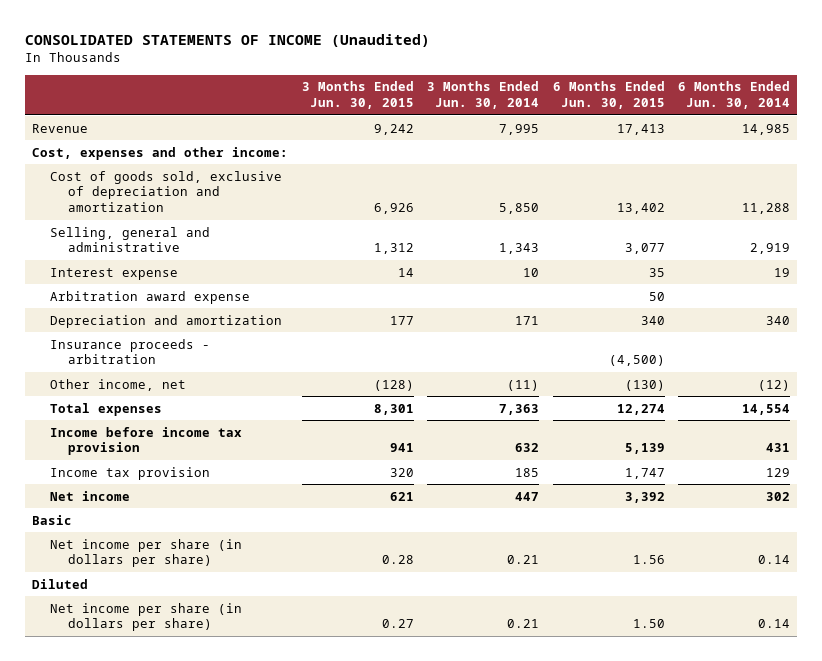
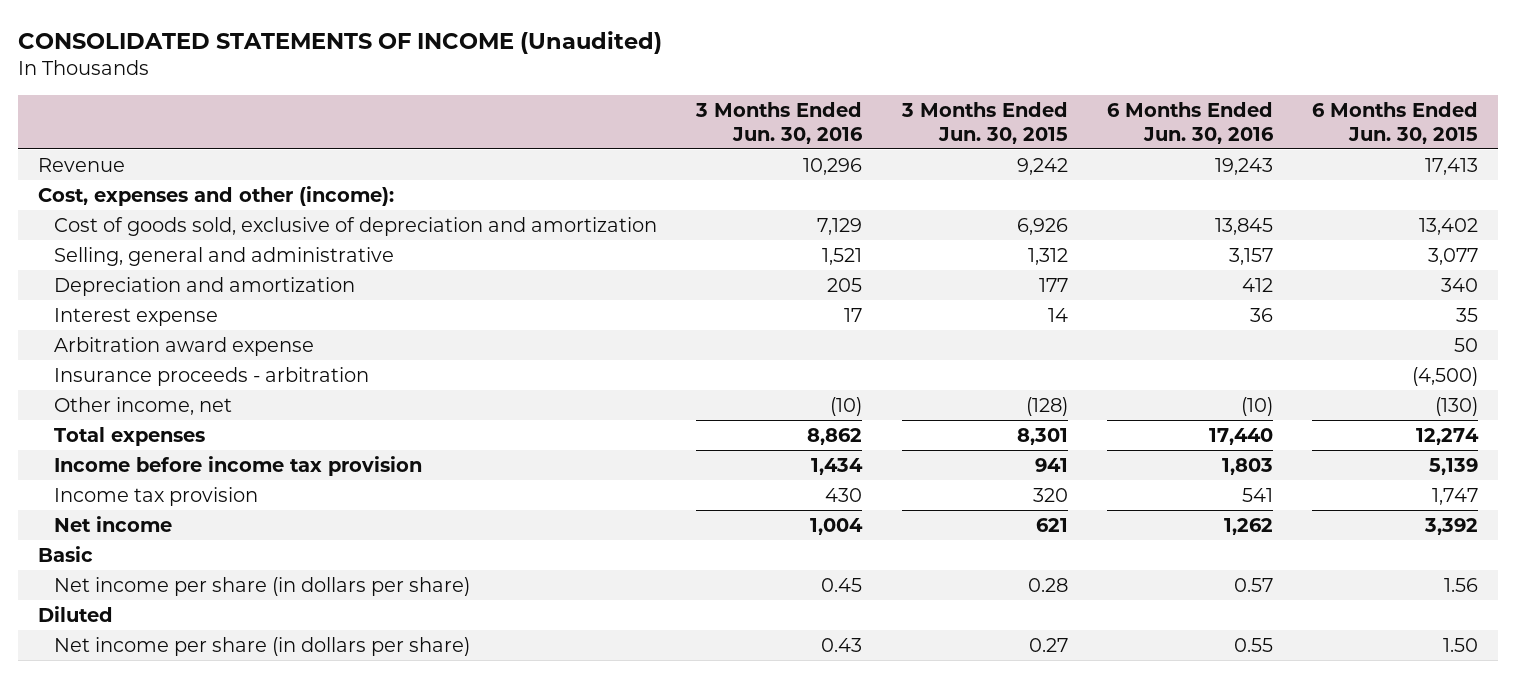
[427,81,540,110] 3 Months Ended Jun. 30, 2014 -> none
[678,81,791,110] 6 Months Ended Jun. 30, 2014 -> none
none -> [695,101,864,144] 3 Months Ended Jun. 30, 2016
none -> [1106,101,1274,144] 6 Months Ended Jun. 30, 2016
[32,146,289,160] Cost, expenses and other income: -> [37,185,394,206] Cost, expenses and other (income):
[50,314,283,328] Depreciation and amortization -> [53,276,355,296] Depreciation and amortization

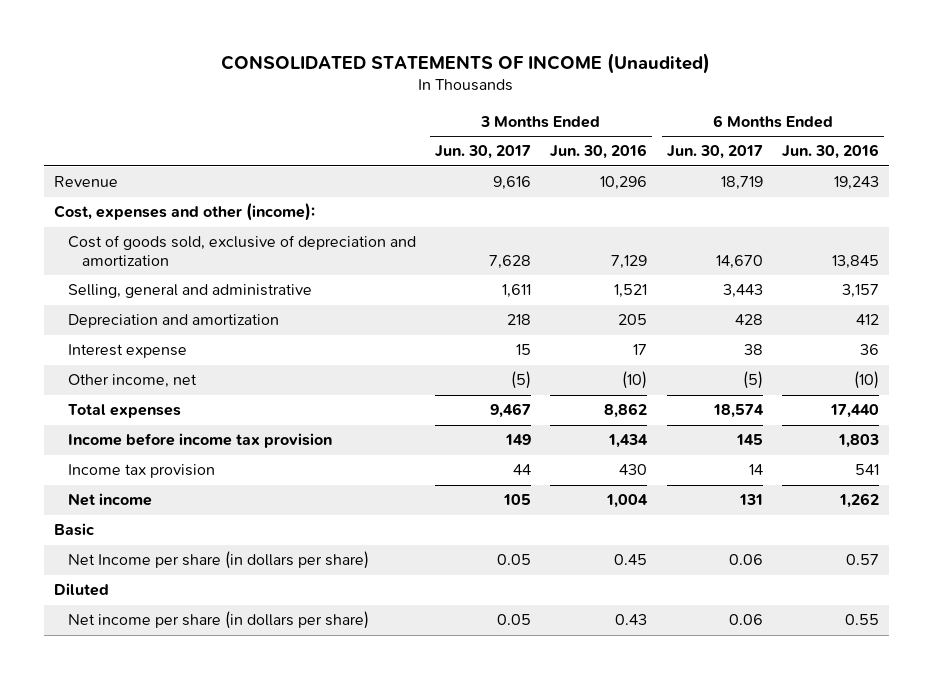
[900,101,1068,144] 3 Months Ended Jun. 30, 2015 -> none
[1312,101,1479,144] 6 Months Ended Jun. 30, 2015 -> none
none -> [435,145,532,160] Jun. 30, 2017
none -> [666,145,763,160] Jun. 30, 2017
[53,336,314,356] Arbitration award expense -> none
[53,366,369,386] Insurance proceeds - arbitration -> none
[53,576,470,596] Net income per share (in dollars per share) -> [67,551,369,570] Net Income per share (in dollars per share)

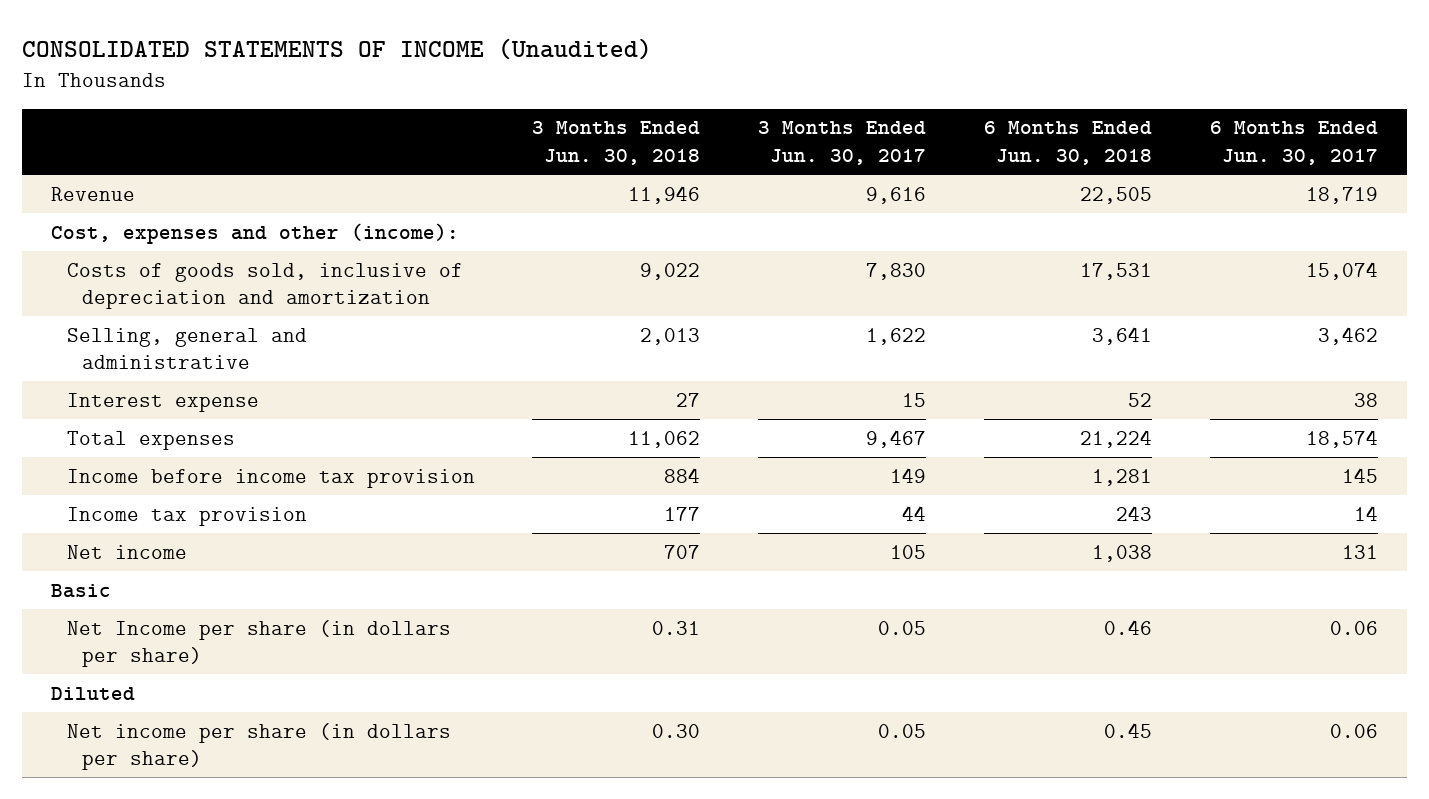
[550,144,648,160] Jun. 30, 2016 -> none
[781,144,879,160] Jun. 30, 2016 -> none
none -> [532,121,701,165] 3 Months Ended Jun. 30, 2018
none -> [984,121,1153,165] 6 Months Ended Jun. 30, 2018
[67,314,279,329] Depreciation and amortization -> none
[67,235,416,266] Cost of goods sold, exclusive of depreciation and amortization -> [66,262,463,310] Costs of goods sold, inclusive of depreciation and amortization
[489,254,532,269] 7,628 -> [866,262,927,280] 7,830
[715,254,763,269] 14,670 -> [1305,261,1378,280] 15,074
[502,284,532,299] 1,611 -> [866,327,927,345] 1,622
[722,284,763,299] 3,443 -> [1317,326,1378,345] 3,462
[67,374,197,389] Other income, net -> none

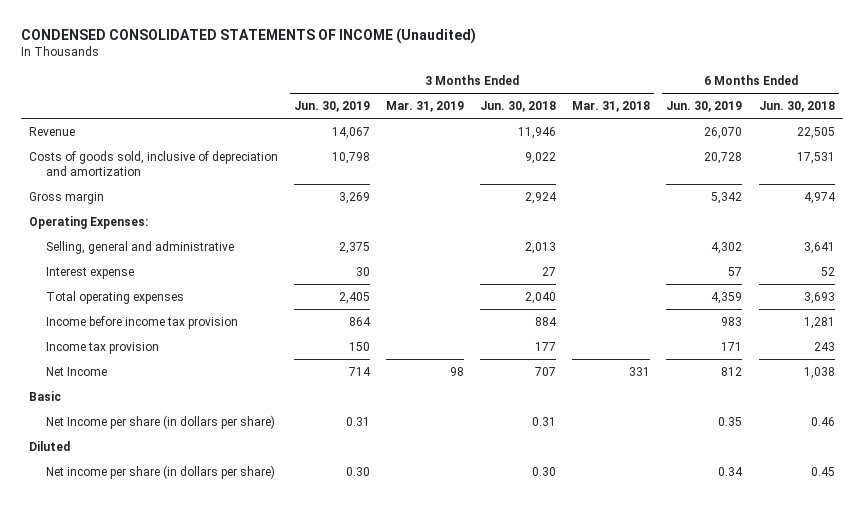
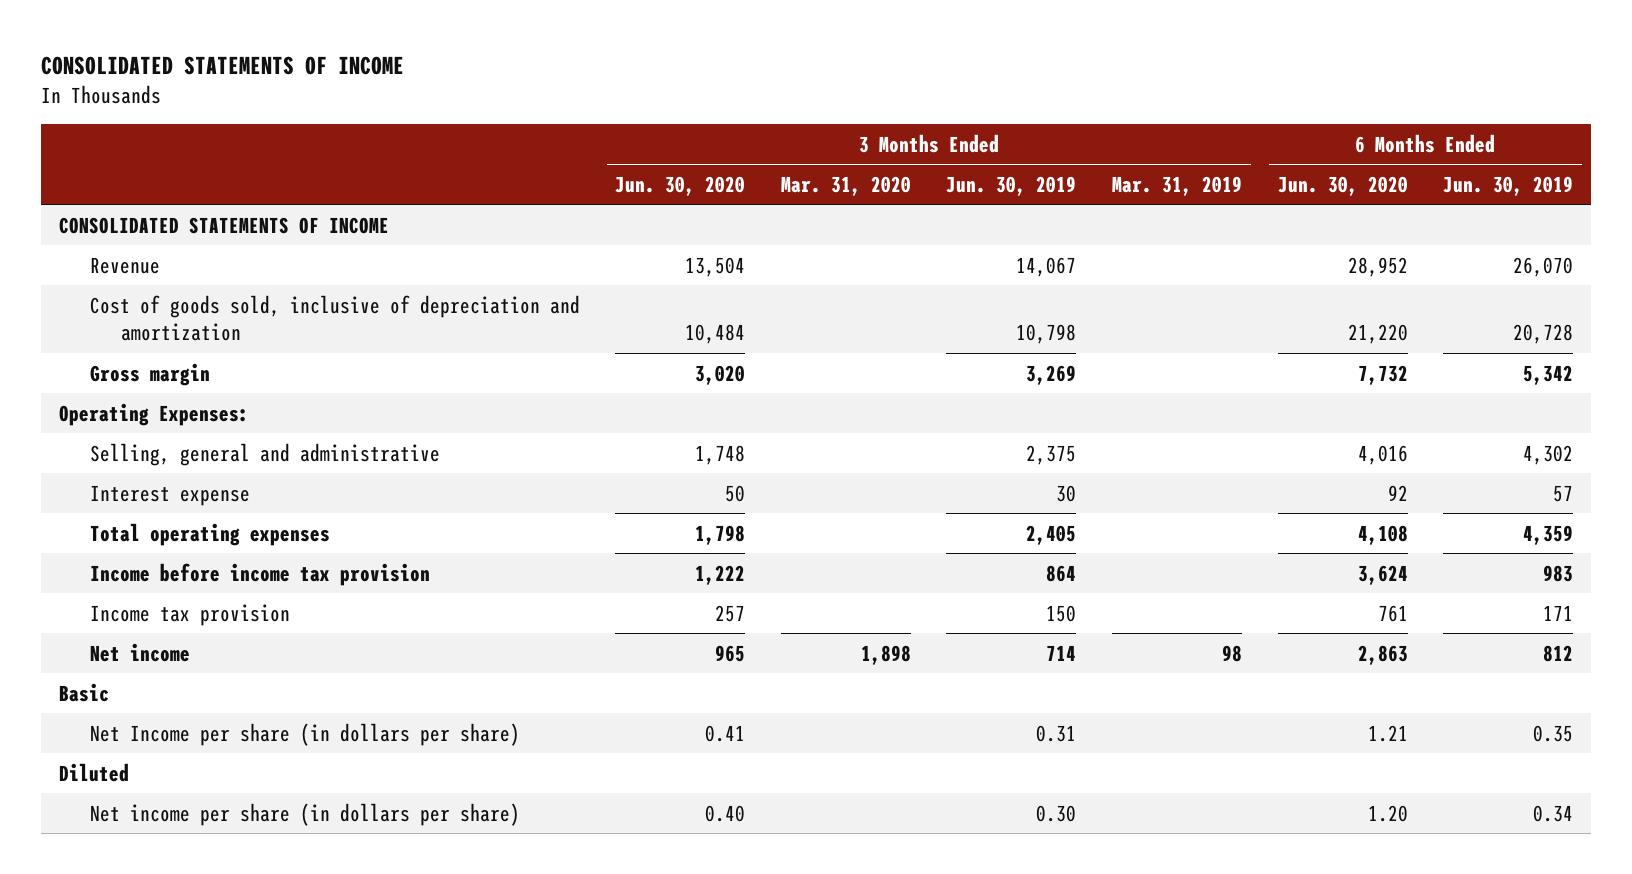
[20,27,476,44] CONDENSED CONSOLIDATED STATEMENTS OF INCOME (Unaudited) -> [40,56,404,76] CONSOLIDATED STATEMENTS OF INCOME
[480,101,557,113] Jun. 30, 2018 -> none
[572,101,651,113] Mar. 31, 2018 -> none
[758,101,835,113] Jun. 30, 2018 -> none
none -> [615,175,746,196] Jun. 30, 2020
none -> [780,175,911,196] Mar. 31, 2020
none -> [1277,175,1408,196] Jun. 30, 2020
none -> [58,216,389,234] CONSOLIDATED STATEMENTS OF INCOME
[28,150,278,176] Costs of goods sold, inclusive of depreciation and amortization -> [89,294,580,342] Cost of goods sold, inclusive of depreciation and amortization
[46,366,108,376] Net Income -> [89,642,190,662] Net income

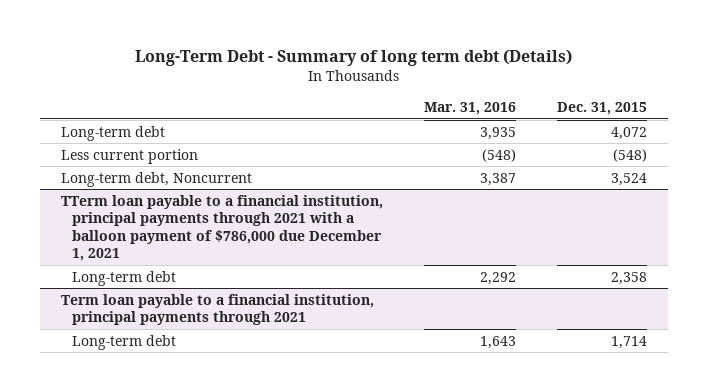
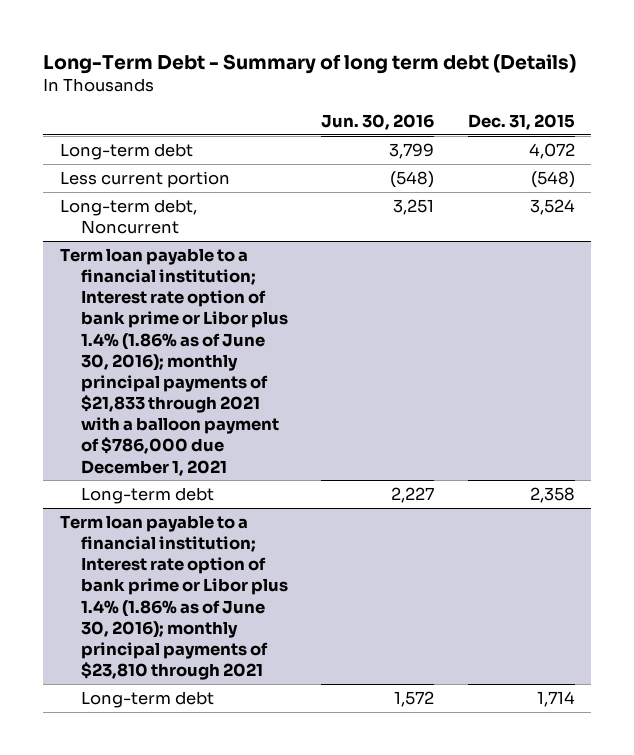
[424,101,517,115] Mar. 31, 2016 -> none
none -> [321,114,435,131] Jun. 30, 2016
[61,194,384,261] TTerm loan payable to a financial institution, principal payments through 2021 with a balloon payment of $786,000 due December 1, 2021 -> [59,247,289,476] Term loan payable to a financial institution; Interest rate option of bank prime or Libor plus 1.4% (1.86% as of June 30, 2016); monthly principal payments of $21,833 through 2021 with a balloon payment of $786,000 due December 1, 2021
[61,293,375,326] Term loan payable to a financial institution, principal payments through 2021 -> [59,514,289,681] Term loan payable to a financial institution; Interest rate option of bank prime or Libor plus 1.4% (1.86% as of June 30, 2016); monthly principal payments of $23,810 through 2021

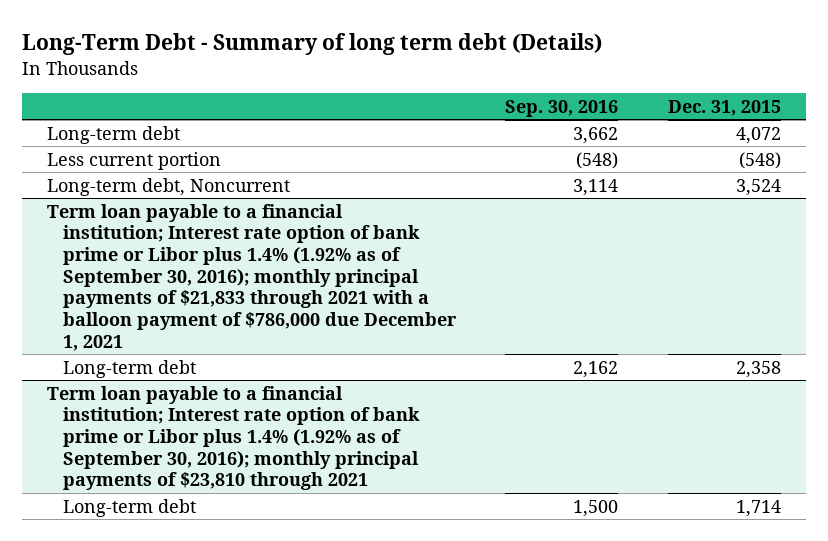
[321,114,435,131] Jun. 30, 2016 -> none
none -> [505,99,619,117] Sep. 30, 2016
[59,247,289,476] Term loan payable to a financial institution; Interest rate option of bank prime or Libor plus 1.4% (1.86% as of June 30, 2016); monthly principal payments of $21,833 through 2021 with a balloon payment of $786,000 due December 1, 2021 -> [46,203,457,351] Term loan payable to a financial institution; Interest rate option of bank prime or Libor plus 1.4% (1.92% as of September 30, 2016); monthly principal payments of $21,833 through 2021 with a balloon payment of $786,000 due December 1, 2021
[59,514,289,681] Term loan payable to a financial institution; Interest rate option of bank prime or Libor plus 1.4% (1.86% as of June 30, 2016); monthly principal payments of $23,810 through 2021 -> [46,385,420,491] Term loan payable to a financial institution; Interest rate option of bank prime or Libor plus 1.4% (1.92% as of September 30, 2016); monthly principal payments of $23,810 through 2021

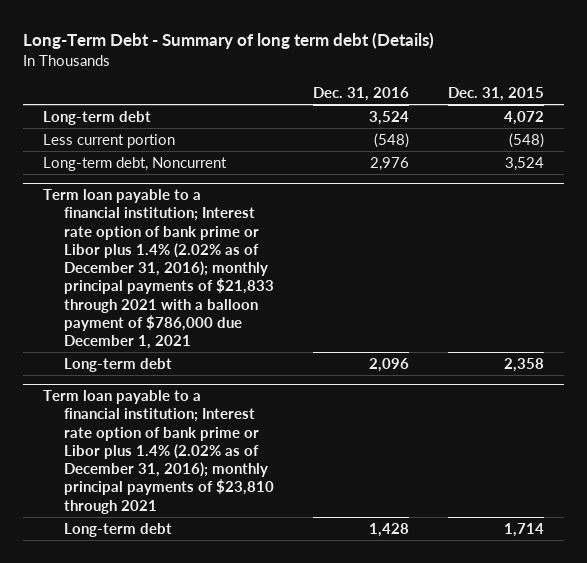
[505,99,619,117] Sep. 30, 2016 -> none
none -> [313,86,410,101] Dec. 31, 2016
[46,203,457,351] Term loan payable to a financial institution; Interest rate option of bank prime or Libor plus 1.4% (1.92% as of September 30, 2016); monthly principal payments of $21,833 through 2021 with a balloon payment of $786,000 due December 1, 2021 -> [42,189,275,350] Term loan payable to a financial institution; Interest rate option of bank prime or Libor plus 1.4% (2.02% as of December 31, 2016); monthly principal payments of $21,833 through 2021 with a balloon payment of $786,000 due December 1, 2021
[46,385,420,491] Term loan payable to a financial institution; Interest rate option of bank prime or Libor plus 1.4% (1.92% as of September 30, 2016); monthly principal payments of $23,810 through 2021 -> [42,390,275,514] Term loan payable to a financial institution; Interest rate option of bank prime or Libor plus 1.4% (2.02% as of December 31, 2016); monthly principal payments of $23,810 through 2021

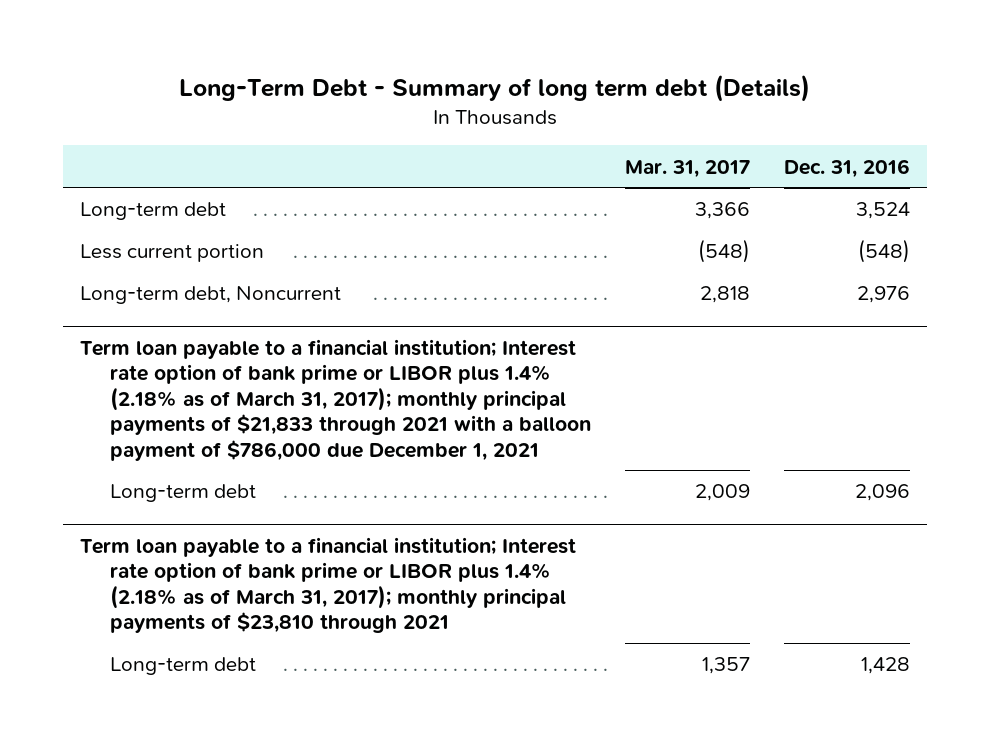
[448,86,545,101] Dec. 31, 2015 -> none
none -> [624,159,750,178] Mar. 31, 2017
[42,189,275,350] Term loan payable to a financial institution; Interest rate option of bank prime or Libor plus 1.4% (2.02% as of December 31, 2016); monthly principal payments of $21,833 through 2021 with a balloon payment of $786,000 due December 1, 2021 -> [80,338,591,461] Term loan payable to a financial institution; Interest rate option of bank prime or LIBOR plus 1.4% (2.18% as of March 31, 2017); monthly principal payments of $21,833 through 2021 with a balloon payment of $786,000 due December 1, 2021
[42,390,275,514] Term loan payable to a financial institution; Interest rate option of bank prime or Libor plus 1.4% (2.02% as of December 31, 2016); monthly principal payments of $23,810 through 2021 -> [80,536,577,634] Term loan payable to a financial institution; Interest rate option of bank prime or LIBOR plus 1.4% (2.18% as of March 31, 2017); monthly principal payments of $23,810 through 2021

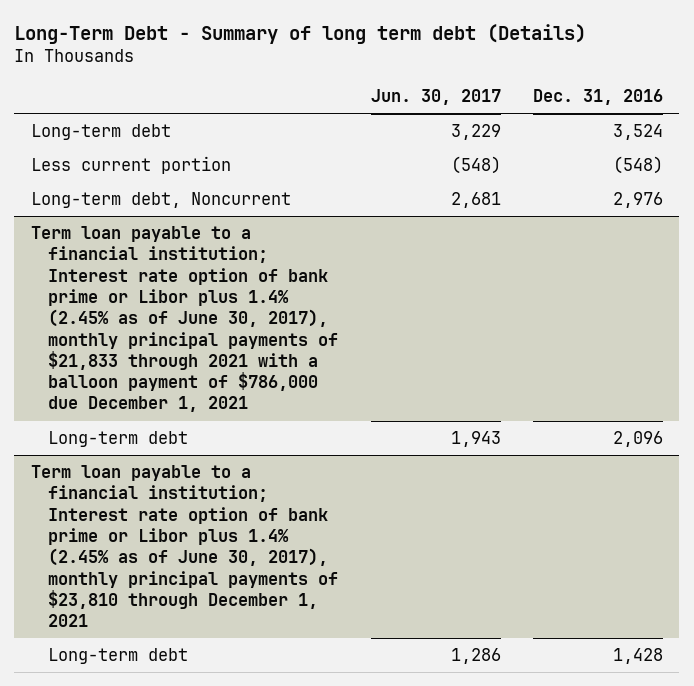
[624,159,750,178] Mar. 31, 2017 -> none
none -> [370,88,501,105] Jun. 30, 2017
[80,338,591,461] Term loan payable to a financial institution; Interest rate option of bank prime or LIBOR plus 1.4% (2.18% as of March 31, 2017); monthly principal payments of $21,833 through 2021 with a balloon payment of $786,000 due December 1, 2021 -> [30,226,339,413] Term loan payable to a financial institution; Interest rate option of bank prime or Libor plus 1.4% (2.45% as of June 30, 2017), monthly principal payments of $21,833 through 2021 with a balloon payment of $786,000 due December 1, 2021
[80,536,577,634] Term loan payable to a financial institution; Interest rate option of bank prime or LIBOR plus 1.4% (2.18% as of March 31, 2017); monthly principal payments of $23,810 through 2021 -> [30,465,339,628] Term loan payable to a financial institution; Interest rate option of bank prime or Libor plus 1.4% (2.45% as of June 30, 2017), monthly principal payments of $23,810 through December 1, 2021

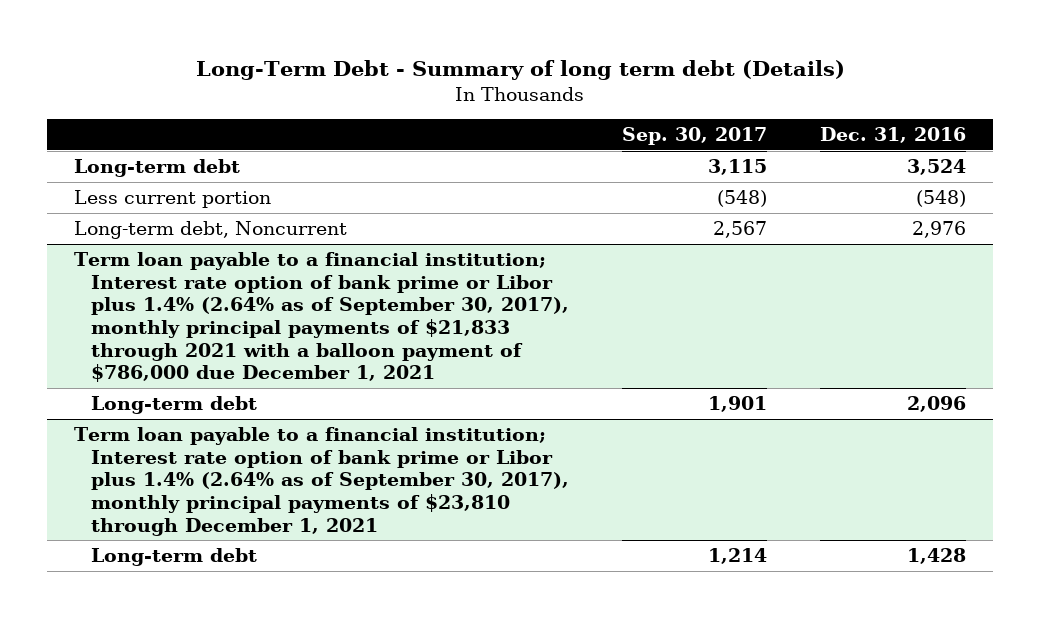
[370,88,501,105] Jun. 30, 2017 -> none
none -> [622,127,768,146] Sep. 30, 2017
[30,226,339,413] Term loan payable to a financial institution; Interest rate option of bank prime or Libor plus 1.4% (2.45% as of June 30, 2017), monthly principal payments of $21,833 through 2021 with a balloon payment of $786,000 due December 1, 2021 -> [73,252,569,383] Term loan payable to a financial institution; Interest rate option of bank prime or Libor plus 1.4% (2.64% as of September 30, 2017), monthly principal payments of $21,833 through 2021 with a balloon payment of $786,000 due December 1, 2021
[30,465,339,628] Term loan payable to a financial institution; Interest rate option of bank prime or Libor plus 1.4% (2.45% as of June 30, 2017), monthly principal payments of $23,810 through December 1, 2021 -> [73,427,569,536] Term loan payable to a financial institution; Interest rate option of bank prime or Libor plus 1.4% (2.64% as of September 30, 2017), monthly principal payments of $23,810 through December 1, 2021

